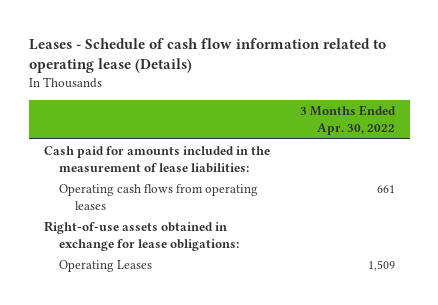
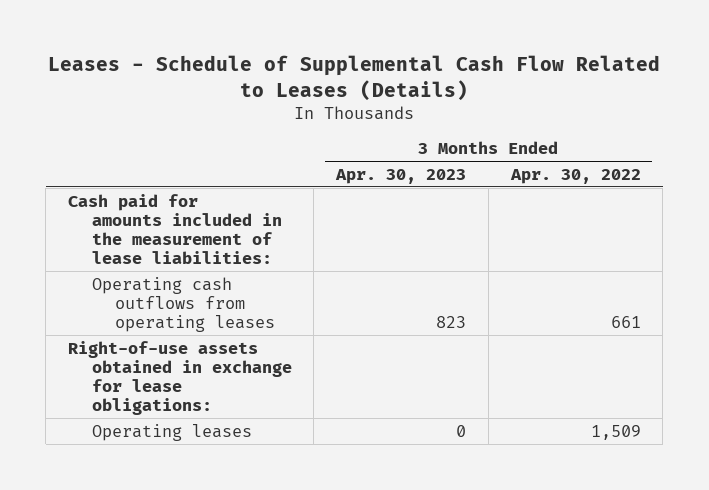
[28,38,386,74] Leases - Schedule of cash flow information related to operating lease (Details) -> [48,55,661,101] Leases - Schedule of Supplemental Cash Flow Related to Leases (Details)
none -> [335,168,467,184] Apr. 30, 2023
[59,184,259,210] Operating cash flows from operating leases -> [91,276,276,333] Operating cash outflows from operating leases
[59,260,153,273] Operating Leases -> [91,423,252,441] Operating leases

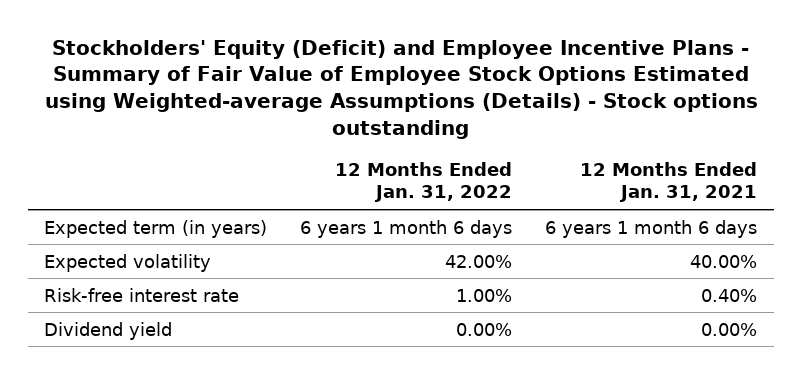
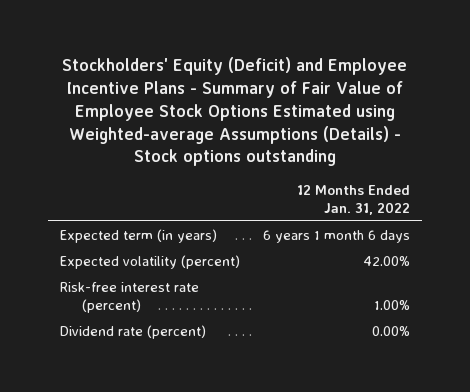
[580,162,758,203] 12 Months Ended Jan. 31, 2021 -> none
[44,253,212,272] Expected volatility -> [60,254,241,269] Expected volatility (percent)
[44,287,240,302] Risk-free interest rate -> [60,281,200,313] Risk-free interest rate (percent)
[44,321,173,340] Dividend yield -> [60,324,207,339] Dividend rate (percent)

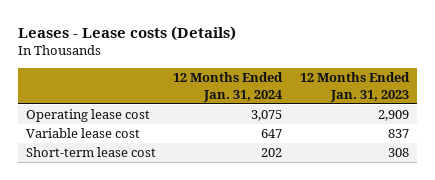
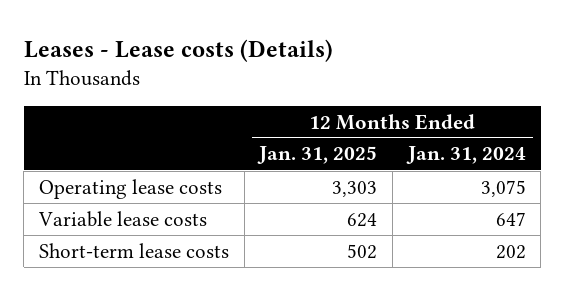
[299,72,410,102] 12 Months Ended Jan. 31, 2023 -> none
none -> [257,146,378,165] Jan. 31, 2025
[26,109,151,123] Operating lease cost -> [39,178,223,199] Operating lease costs
[26,128,141,139] Variable lease cost -> [38,210,208,227] Variable lease costs
[26,147,157,158] Short-term lease cost -> [39,242,230,258] Short-term lease costs

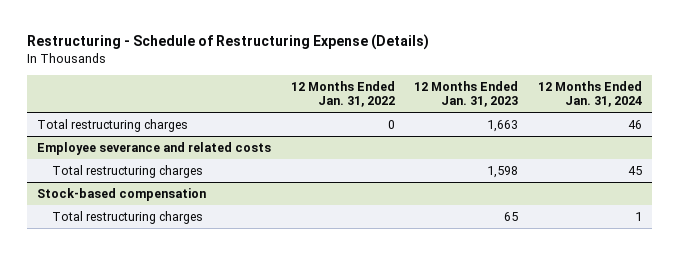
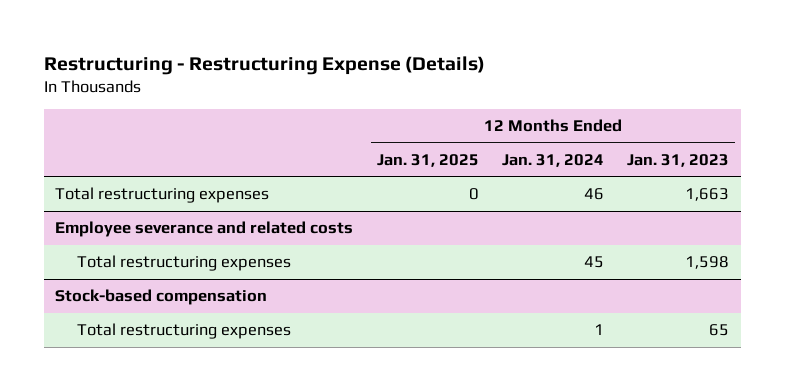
[26,34,429,51] Restructuring - Schedule of Restructuring Expense (Details) -> [43,55,485,75] Restructuring - Restructuring Expense (Details)
[290,81,395,108] 12 Months Ended Jan. 31, 2022 -> none
none -> [376,153,479,167] Jan. 31, 2025
[36,118,188,132] Total restructuring charges -> [55,187,270,204] Total restructuring expenses
[52,164,204,178] Total restructuring charges -> [76,255,291,272] Total restructuring expenses
[52,210,204,224] Total restructuring charges -> [76,323,291,340] Total restructuring expenses

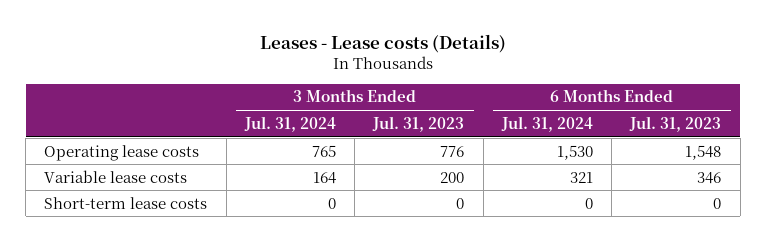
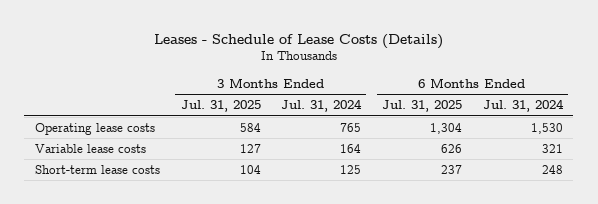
[259,33,506,53] Leases - Lease costs (Details) -> [153,33,443,49] Leases - Schedule of Lease Costs (Details)
[372,115,465,132] Jul. 31, 2023 -> none
[629,115,722,132] Jul. 31, 2023 -> none
none -> [180,100,261,113] Jul. 31, 2025
none -> [381,100,462,113] Jul. 31, 2025
[327,197,336,209] 0 -> [340,165,362,175] 125
[584,197,593,209] 0 -> [541,165,563,175] 248

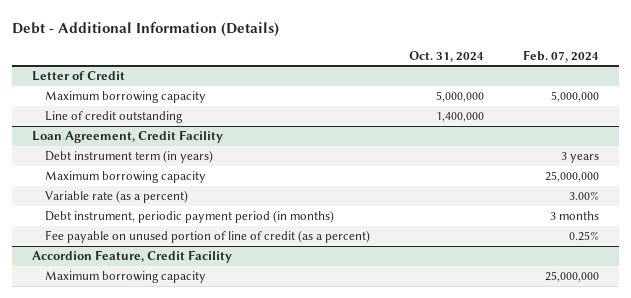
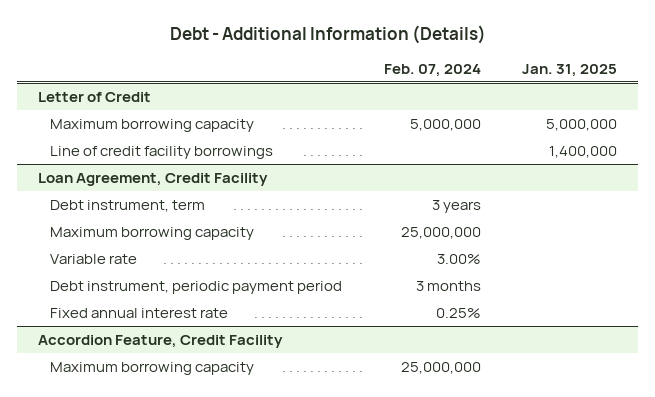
[409,50,485,62] Oct. 31, 2024 -> none
none -> [522,64,618,78] Jan. 31, 2025
[45,111,184,124] Line of credit outstanding -> [49,145,273,159] Line of credit facility borrowings
[45,150,214,164] Debt instrument term (in years) -> [49,199,205,212] Debt instrument, term
[45,190,189,204] Variable rate (as a percent) -> [49,253,137,264] Variable rate
[45,210,335,224] Debt instrument, periodic payment period (in months) -> [49,280,342,294] Debt instrument, periodic payment period
[45,230,371,244] Fee payable on unused portion of line of credit (as a percent) -> [49,307,228,318] Fixed annual interest rate

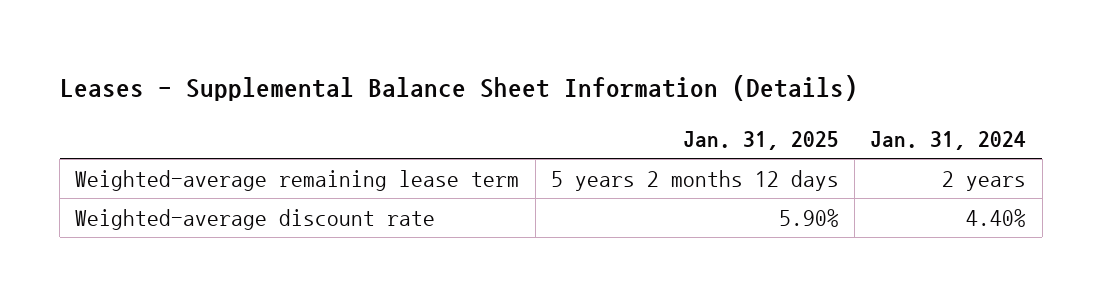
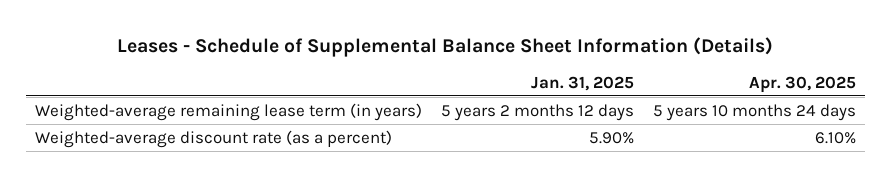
[59,74,858,101] Leases - Supplemental Balance Sheet Information (Details) -> [117,37,774,58] Leases - Schedule of Supplemental Balance Sheet Information (Details)
[870,130,1027,150] Jan. 31, 2024 -> none
none -> [748,75,856,93] Apr. 30, 2025
[75,170,520,192] Weighted-average remaining lease term -> [35,102,423,121] Weighted-average remaining lease term (in years)
[75,209,436,231] Weighted-average discount rate -> [35,129,393,148] Weighted-average discount rate (as a percent)

